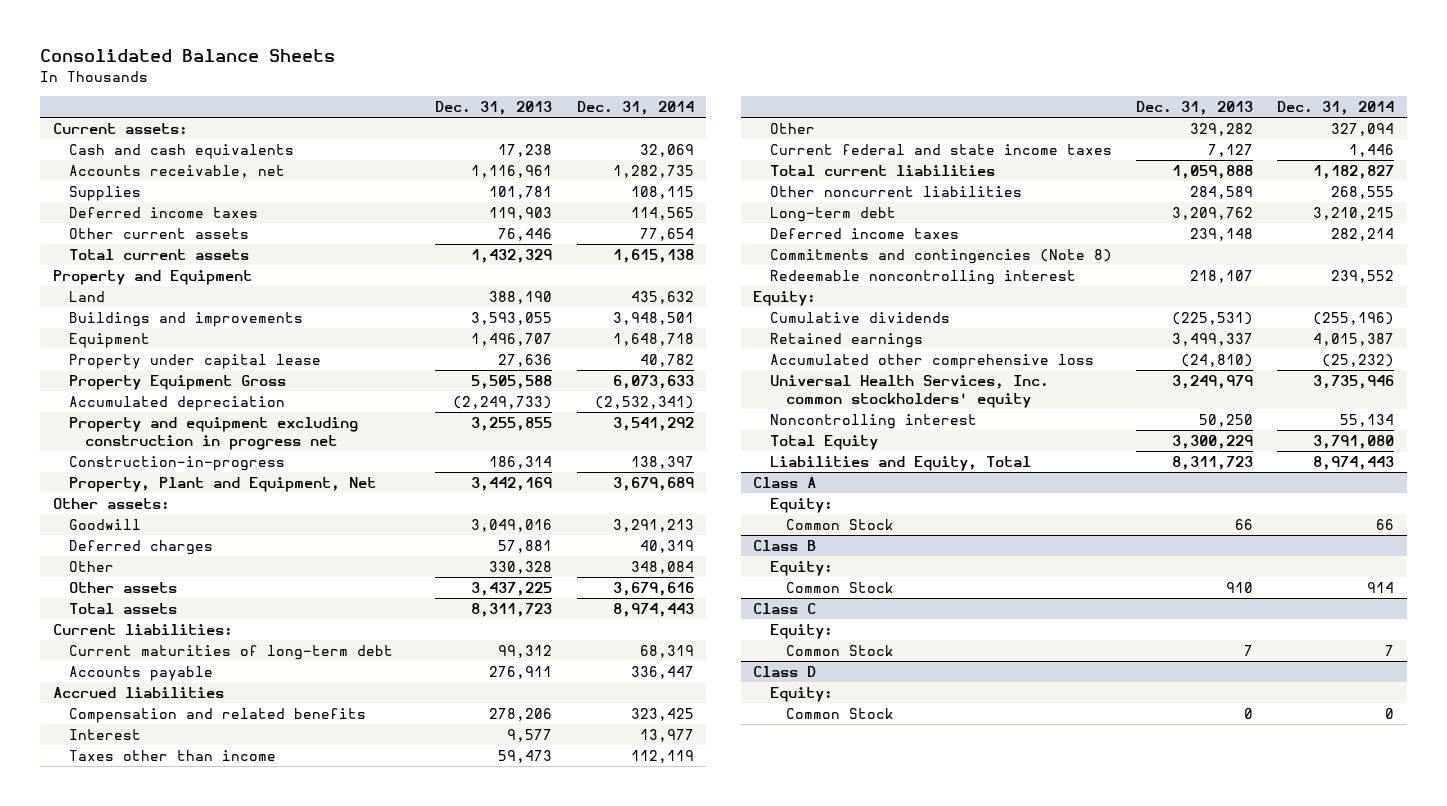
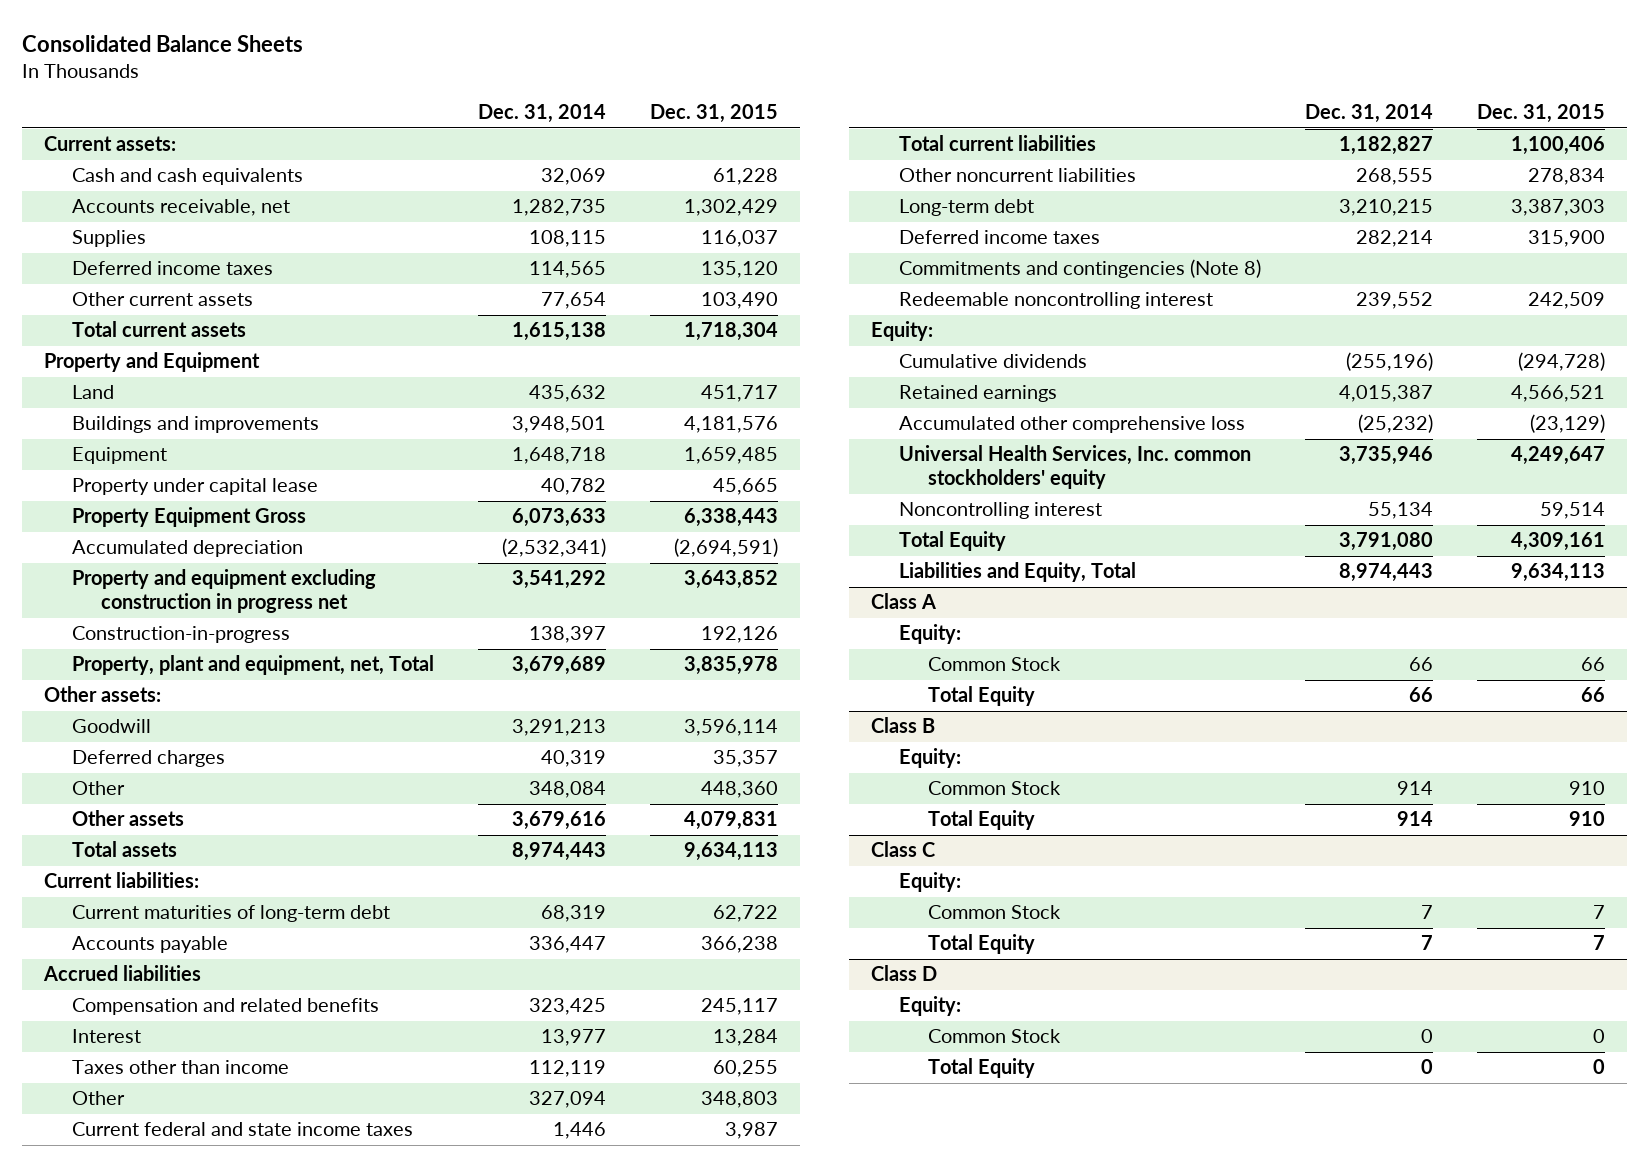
[435,101,553,116] Dec. 31, 2013 -> none
none -> [650,104,779,124] Dec. 31, 2015
[68,477,376,493] Property, Plant and Equipment, Net -> [72,655,435,676] Property, plant and equipment, net, Total
none -> [927,686,1035,707] Total Equity
none -> [927,810,1035,831] Total Equity
none -> [927,934,1035,955] Total Equity
none -> [927,1058,1035,1079] Total Equity

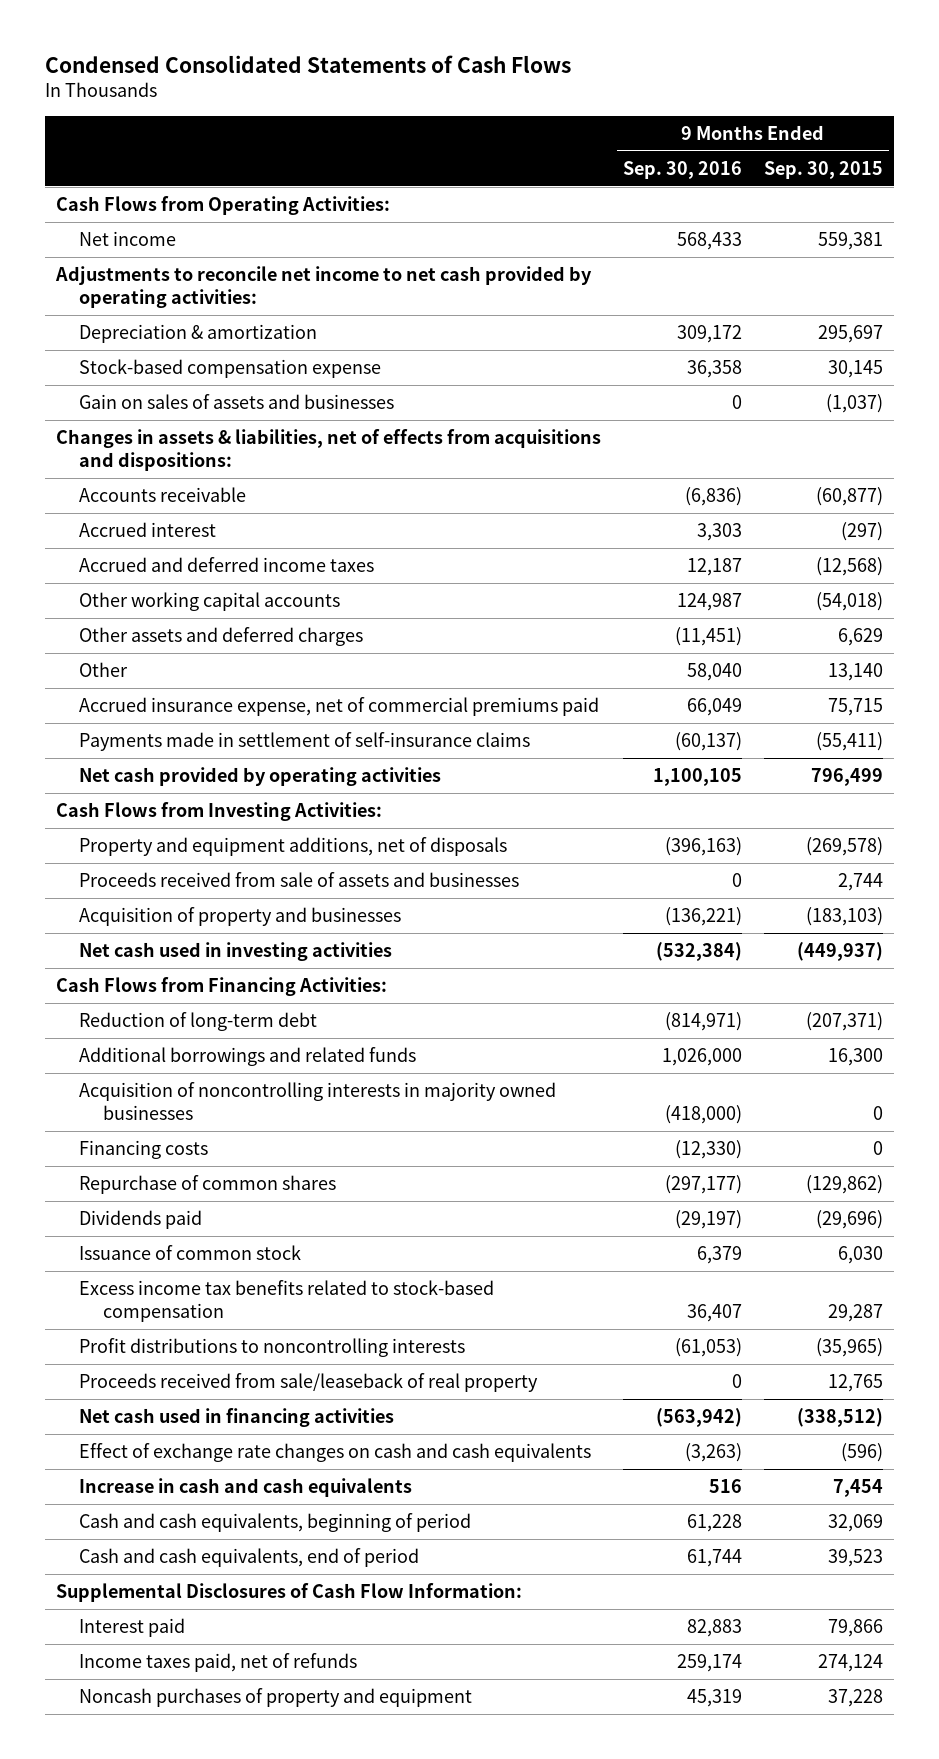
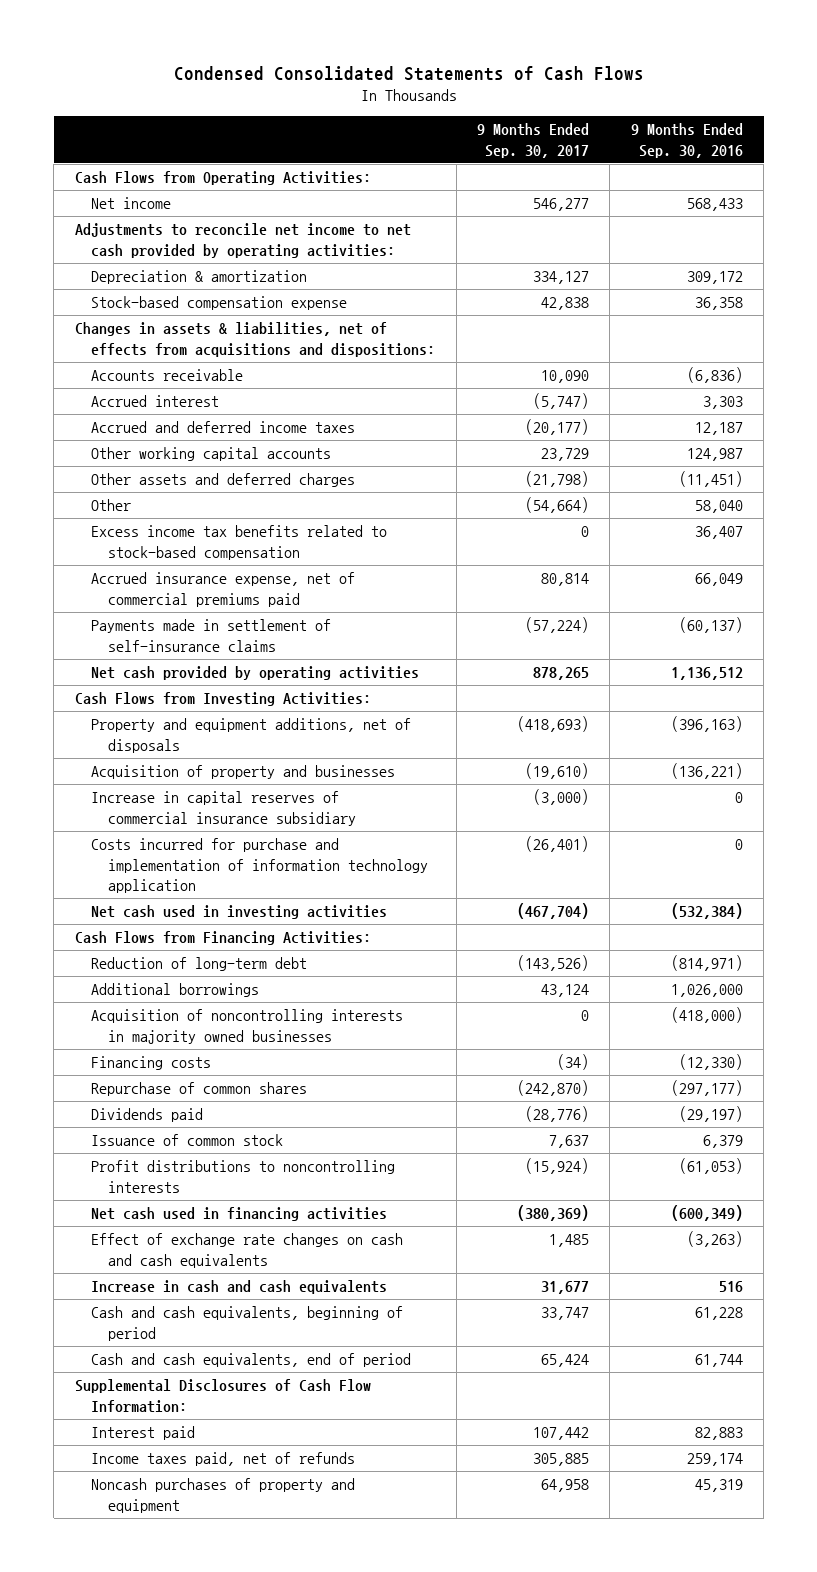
[764,160,884,179] Sep. 30, 2015 -> none
none -> [476,123,589,159] 9 Months Ended Sep. 30, 2017
[79,394,395,410] Gain on sales of assets and businesses -> none
[79,1280,495,1322] Excess income tax benefits related to stock-based compensation -> [91,525,388,560] Excess income tax benefits related to stock-based compensation
[652,768,742,787] 1,100,105 -> [670,667,743,681] 1,136,512
[79,872,520,888] Proceeds received from sale of assets and businesses -> none
none -> [91,791,356,826] Increase in capital reserves of commercial insurance subsidiary
none -> [91,838,428,894] Costs incurred for purchase and implementation of information technology application
[79,1047,417,1067] Additional borrowings and related funds -> [91,983,260,998] Additional borrowings
[79,1373,539,1393] Proceeds received from sale/leaseback of real property -> none
[655,1408,742,1428] (563,942) -> [670,1205,743,1222] (600,349)

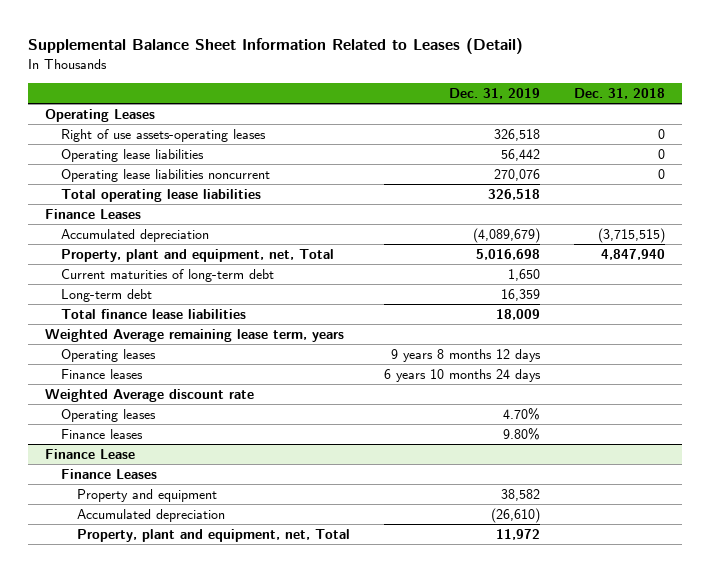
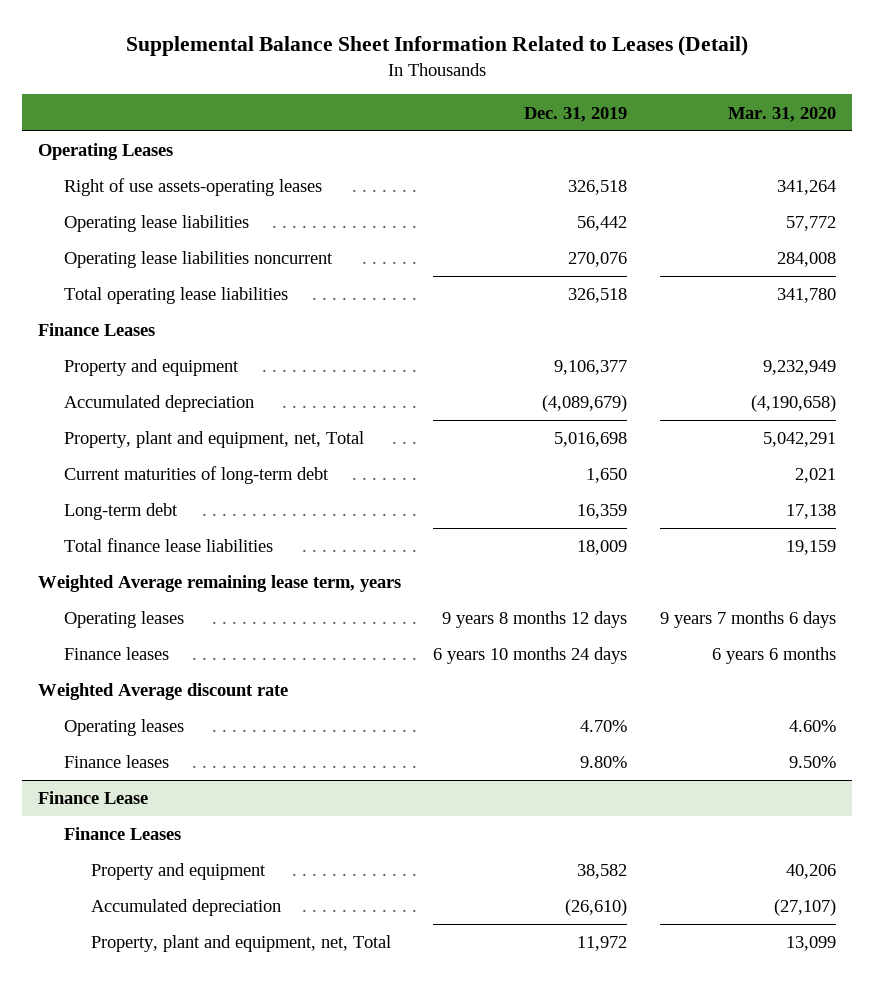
[574,88,666,100] Dec. 31, 2018 -> none
none -> [727,106,836,122] Mar. 31, 2020
none -> [64,359,240,377] Property and equipment

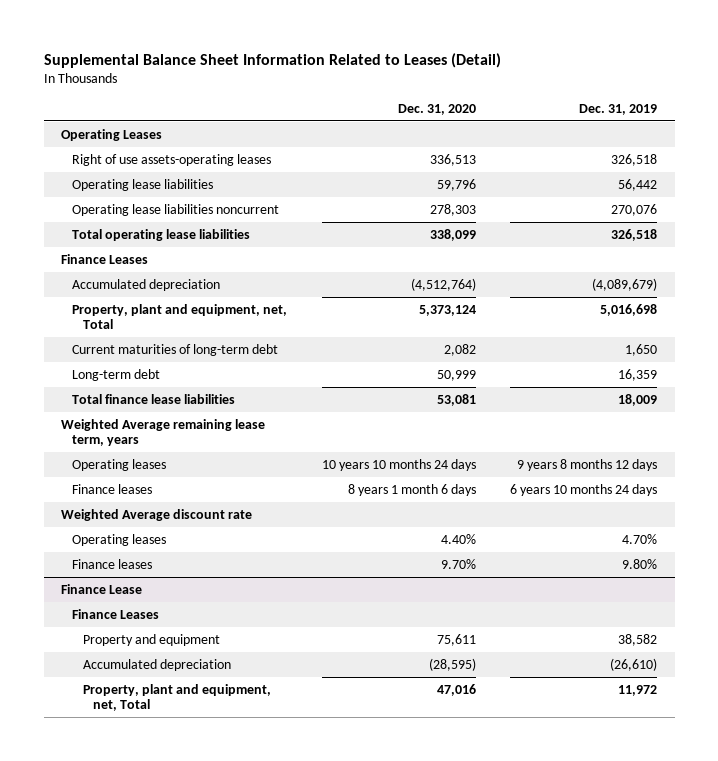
[727,106,836,122] Mar. 31, 2020 -> none
none -> [397,103,476,115] Dec. 31, 2020
[64,359,240,377] Property and equipment -> none

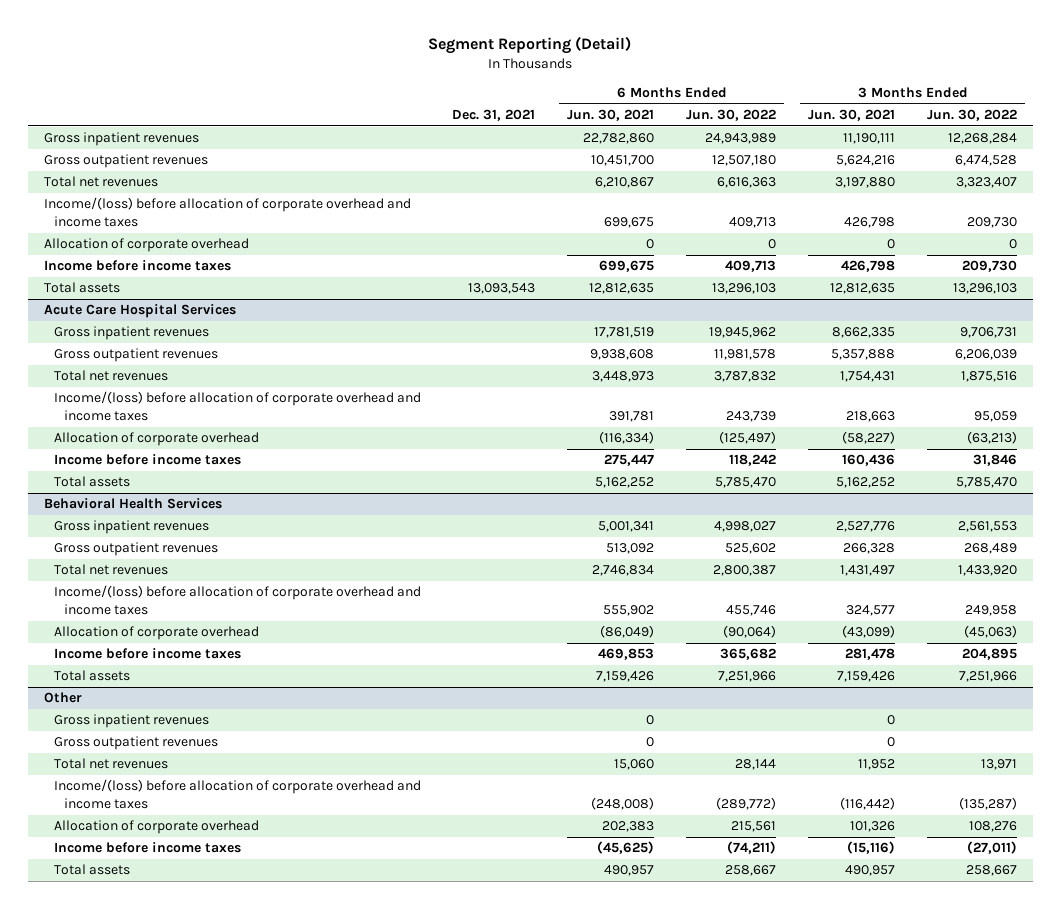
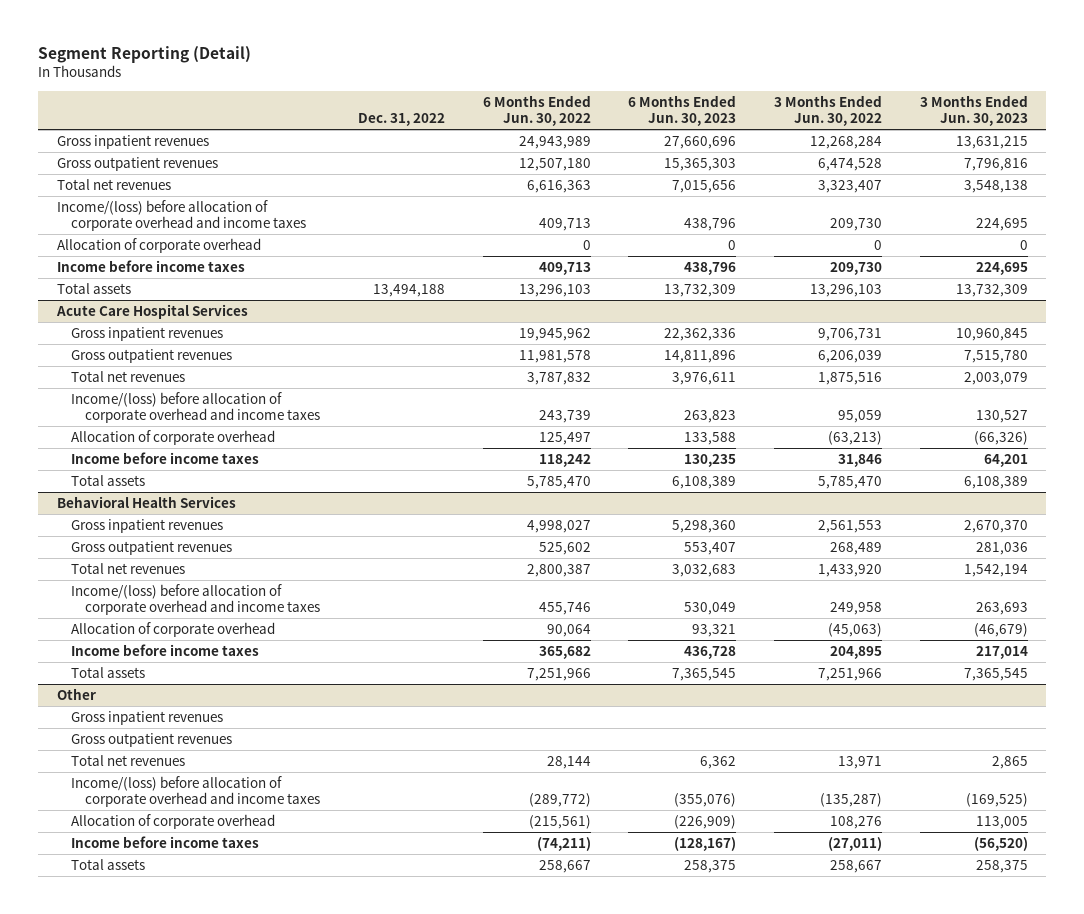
[452,109,536,122] Dec. 31, 2021 -> none
[567,109,655,122] Jun. 30, 2021 -> none
[808,109,896,122] Jun. 30, 2021 -> none
none -> [357,113,445,127] Dec. 31, 2022
none -> [628,94,737,127] 6 Months Ended Jun. 30, 2023
none -> [919,94,1028,127] 3 Months Ended Jun. 30, 2023
[719,431,777,445] (125,497) -> [538,431,591,445] 125,497
[723,625,777,639] (90,064) -> [546,623,591,637] 90,064
[731,821,777,833] 215,561 -> [528,814,591,829] (215,561)

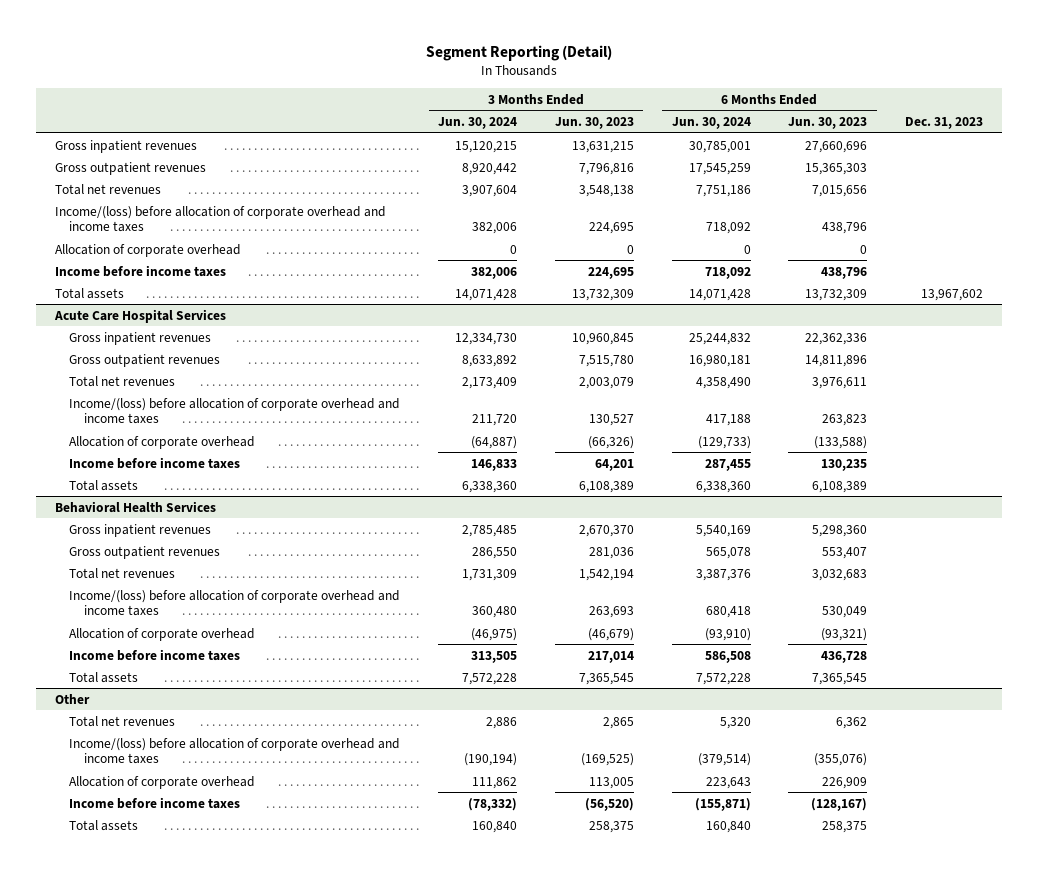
[357,113,445,127] Dec. 31, 2022 -> none
[482,94,591,127] 6 Months Ended Jun. 30, 2022 -> none
[773,94,882,127] 3 Months Ended Jun. 30, 2022 -> none
none -> [438,116,518,129] Jun. 30, 2024
none -> [671,116,751,129] Jun. 30, 2024
none -> [905,116,984,129] Dec. 31, 2023
[684,431,737,445] 133,588 -> [814,435,868,449] (133,588)
[692,623,737,637] 93,321 -> [821,627,868,641] (93,321)
[70,710,223,725] Gross inpatient revenues -> none
[70,732,232,747] Gross outpatient revenues -> none
[674,814,737,829] (226,909) -> [822,776,868,789] 226,909

